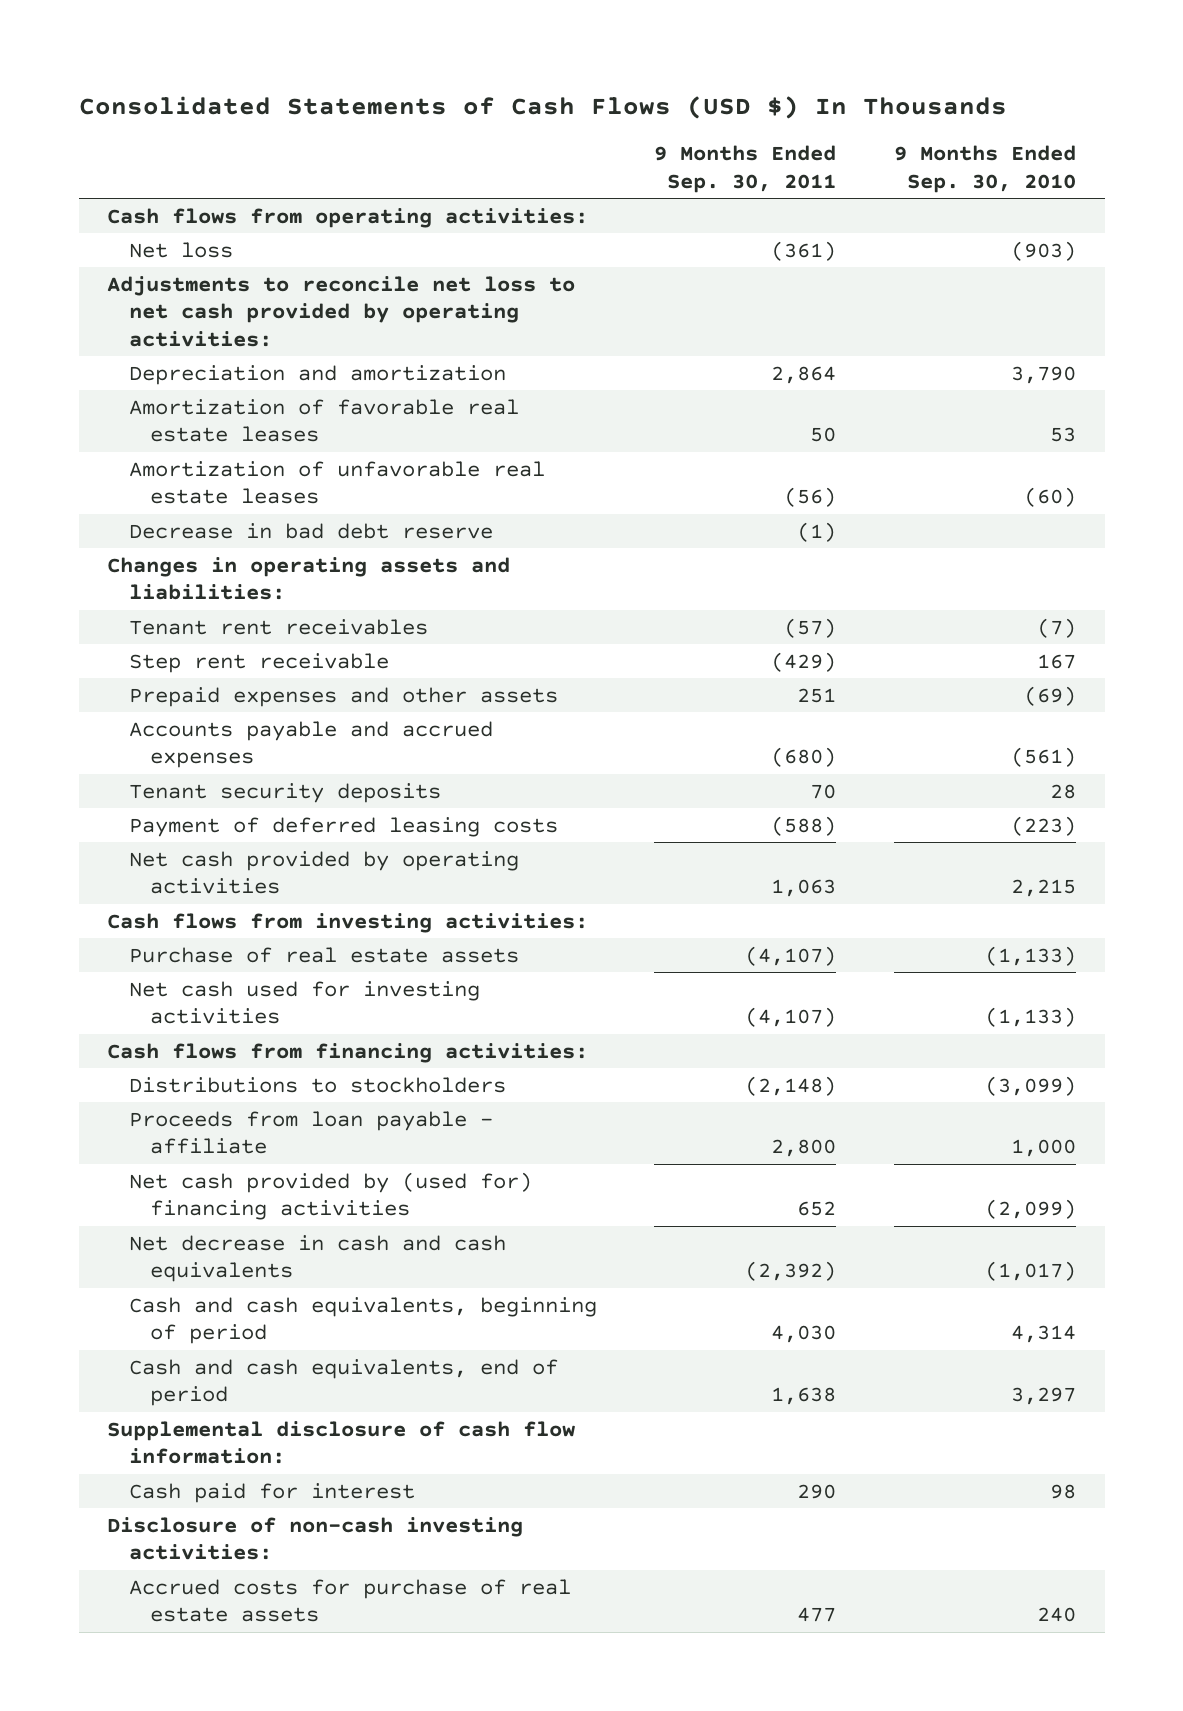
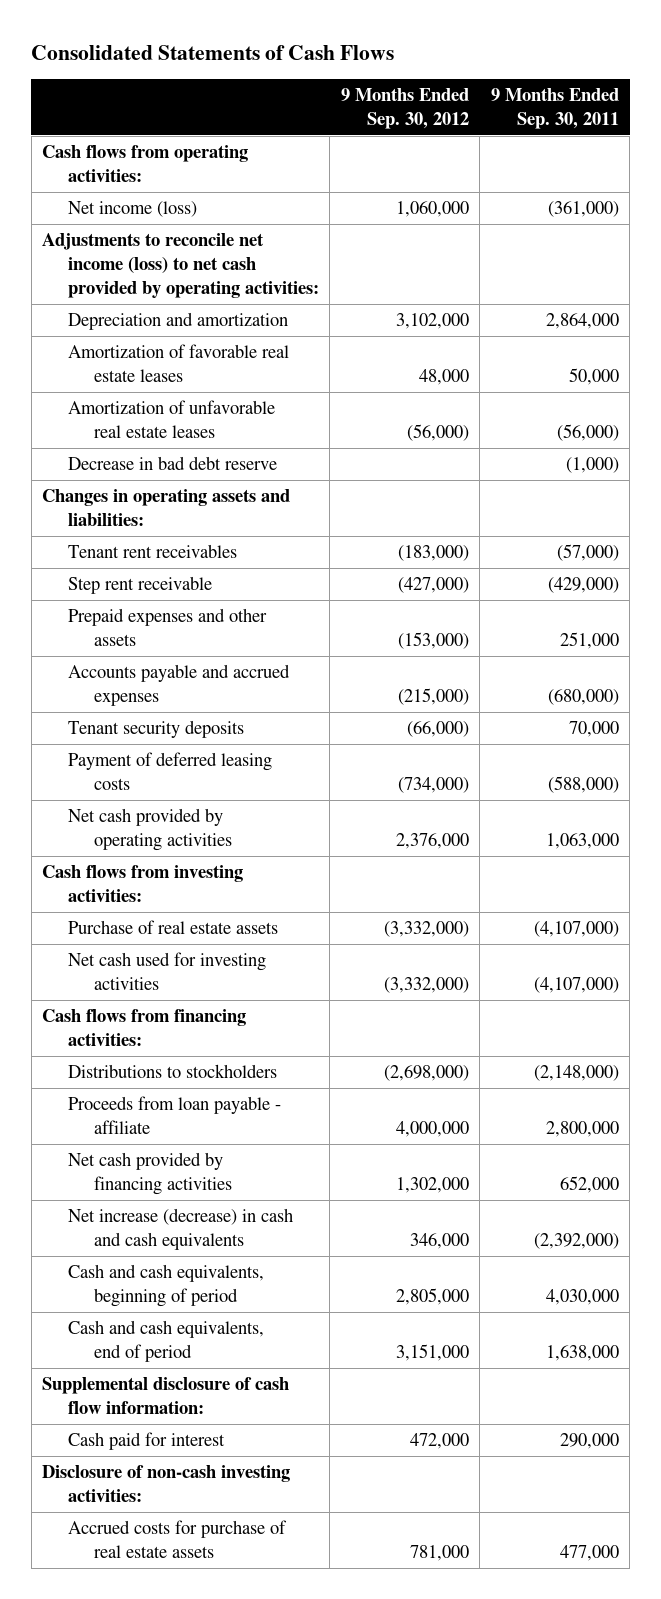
[78,95,1007,119] Consolidated Statements of Cash Flows (USD $) In Thousands -> [31,45,395,61] Consolidated Statements of Cash Flows
[893,145,1076,193] 9 Months Ended Sep. 30, 2010 -> none
none -> [340,88,469,130] 9 Months Ended Sep. 30, 2012
[128,241,233,258] Net loss -> [68,201,198,218] Net income (loss)
[771,240,837,261] (361) -> [547,201,619,218] (361,000)
[107,275,576,348] Adjustments to reconcile net loss to net cash provided by operating activities: -> [42,233,320,298] Adjustments to reconcile net income (loss) to net cash provided by operating activities:
[771,365,837,384] 2,864 -> [545,313,619,330] 2,864,000
[810,427,837,443] 50 -> [568,367,619,385] 50,000
[784,487,837,508] (56) -> [556,423,619,441] (56,000)
[797,521,837,542] (1) -> [565,457,619,474] (1,000)
[784,617,837,638] (57) -> [556,544,619,562] (57,000)
[771,651,837,672] (429) -> [547,577,619,594] (429,000)
[797,687,837,703] 251 -> [559,631,619,649] 251,000
[771,747,837,768] (680) -> [547,688,619,705] (680,000)
[810,783,837,799] 70 -> [568,721,619,738] 70,000
[771,815,837,836] (588) -> [547,775,619,793] (588,000)
[771,879,837,898] 1,063 -> [545,832,619,849] 1,063,000
[745,945,837,966] (4,107) -> [533,921,619,938] (4,107,000)
[745,1007,837,1028] (4,107) -> [533,976,619,993] (4,107,000)
[745,1075,837,1096] (2,148) -> [533,1065,619,1082] (2,148,000)
[771,1139,837,1158] 2,800 -> [545,1120,619,1137] 2,800,000
[128,1171,532,1221] Net cash provided by (used for) financing activities -> [68,1152,232,1195] Net cash provided by financing activities
[797,1201,837,1217] 652 -> [559,1175,619,1193] 652,000
[128,1234,506,1283] Net decrease in cash and cash equivalents -> [68,1208,294,1250] Net increase (decrease) in cash and cash equivalents
[745,1261,837,1282] (2,392) -> [533,1232,619,1249] (2,392,000)
[771,1325,837,1344] 4,030 -> [545,1288,619,1305] 4,030,000
[771,1387,837,1406] 1,638 -> [545,1344,619,1361] 1,638,000
[797,1483,837,1499] 290 -> [559,1433,619,1450] 290,000
[797,1607,837,1623] 477 -> [559,1544,619,1561] 477,000

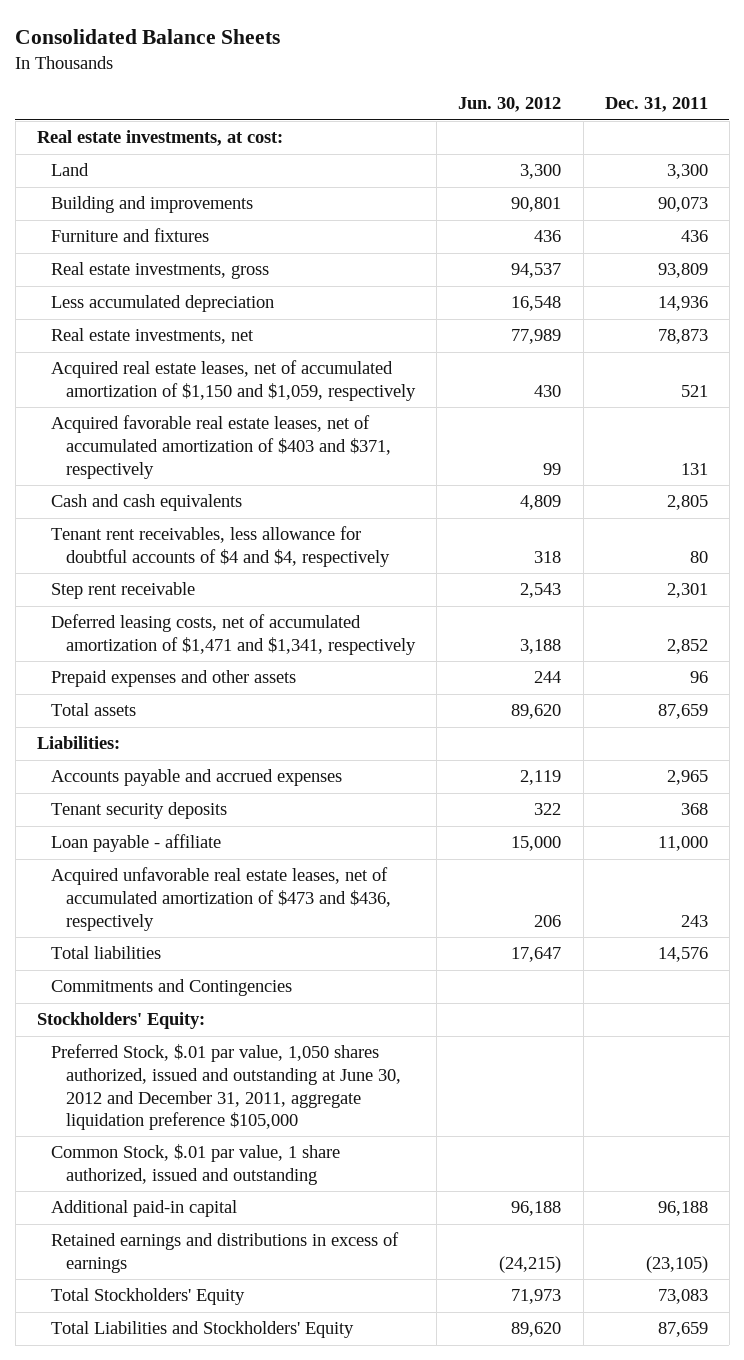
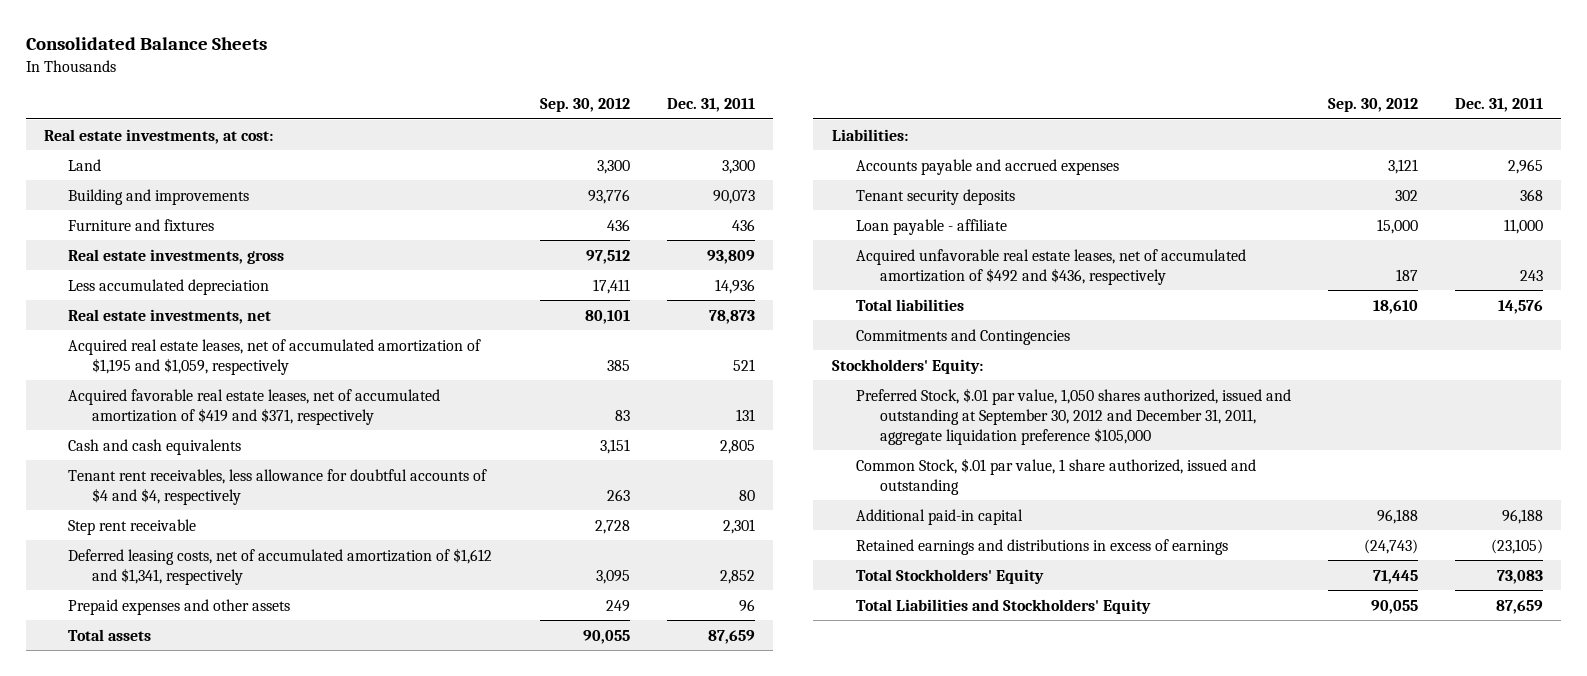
[458,97,562,113] Jun. 30, 2012 -> none
none -> [539,97,630,112] Sep. 30, 2012
[51,360,417,401] Acquired real estate leases, net of accumulated amortization of $1,150 and $1,059, respectively -> [67,338,481,375] Acquired real estate leases, net of accumulated amortization of $1,195 and $1,059, respectively
[51,415,392,479] Acquired favorable real estate leases, net of accumulated amortization of $403 and $371, respectively -> [67,388,440,425] Acquired favorable real estate leases, net of accumulated amortization of $419 and $371, respectively
[51,614,417,655] Deferred leasing costs, net of accumulated amortization of $1,471 and $1,341, respectively -> [67,547,492,585] Deferred leasing costs, net of accumulated amortization of $1,612 and $1,341, respectively
[51,867,392,931] Acquired unfavorable real estate leases, net of accumulated amortization of $473 and $436, respectively -> [855,248,1246,285] Acquired unfavorable real estate leases, net of accumulated amortization of $492 and $436, respectively
[51,1044,402,1131] Preferred Stock, $.01 par value, 1,050 shares authorized, issued and outstanding at June 30, 2012 and December 31, 2011, aggregate liquidation preference $105,000 -> [855,387,1291,445] Preferred Stock, $.01 par value, 1,050 shares authorized, issued and outstanding at September 30, 2012 and December 31, 2011, aggregate liquidation preference $105,000

